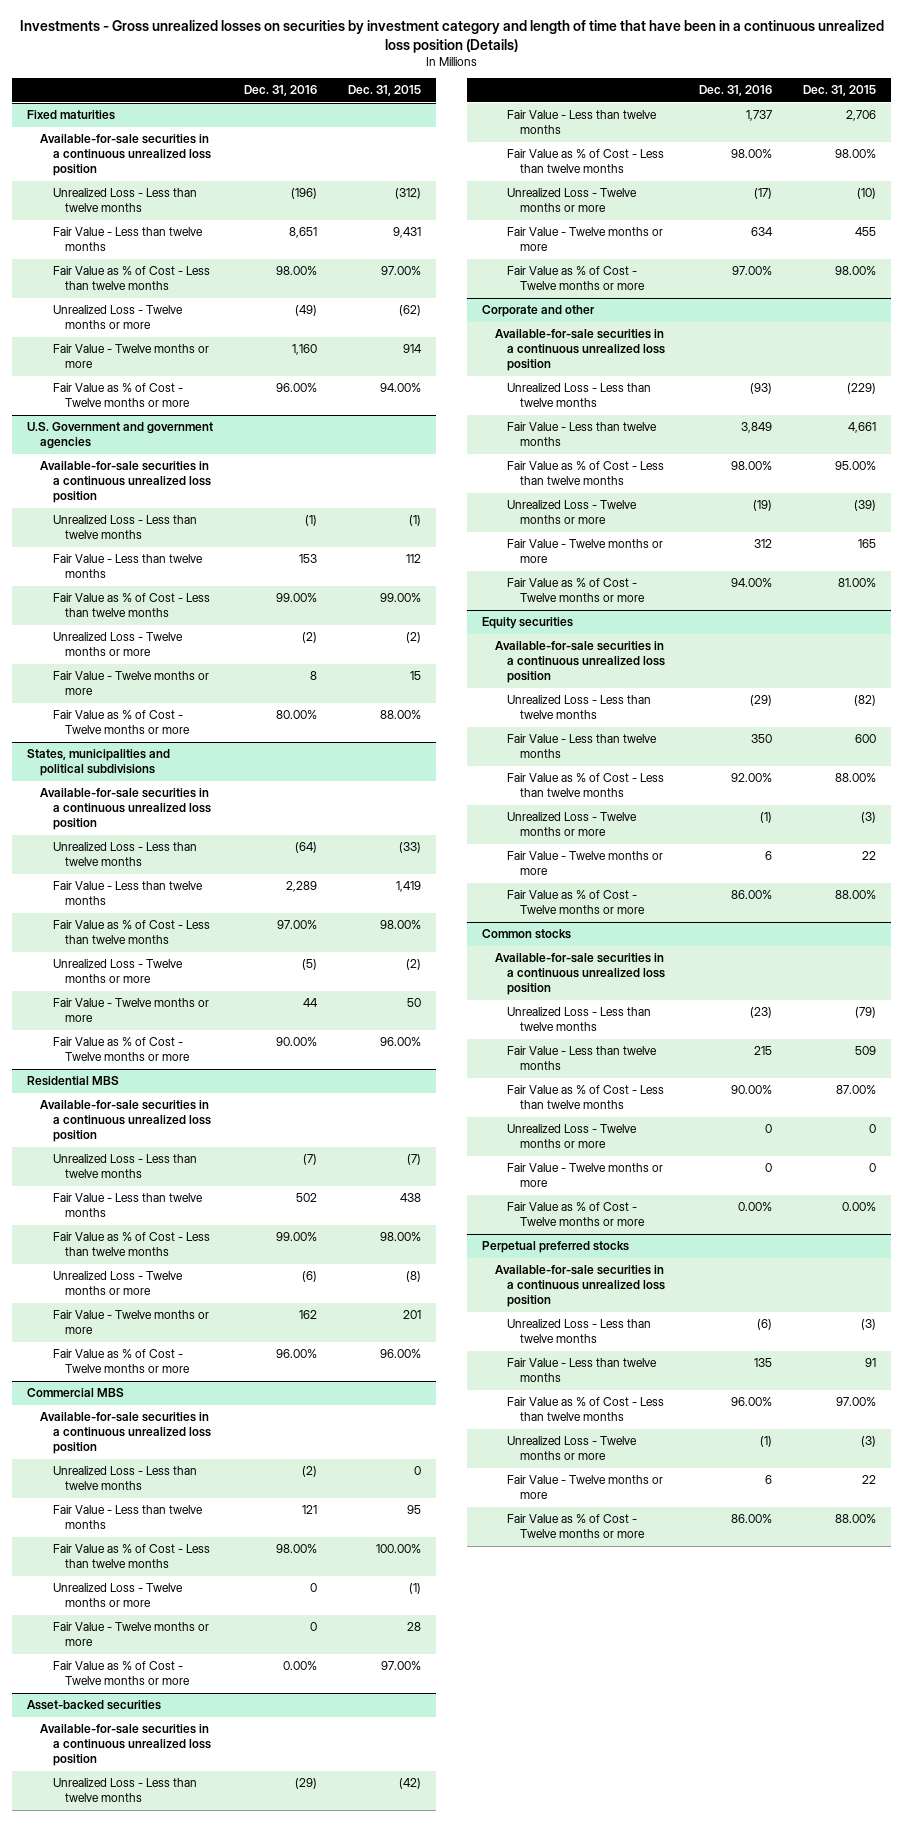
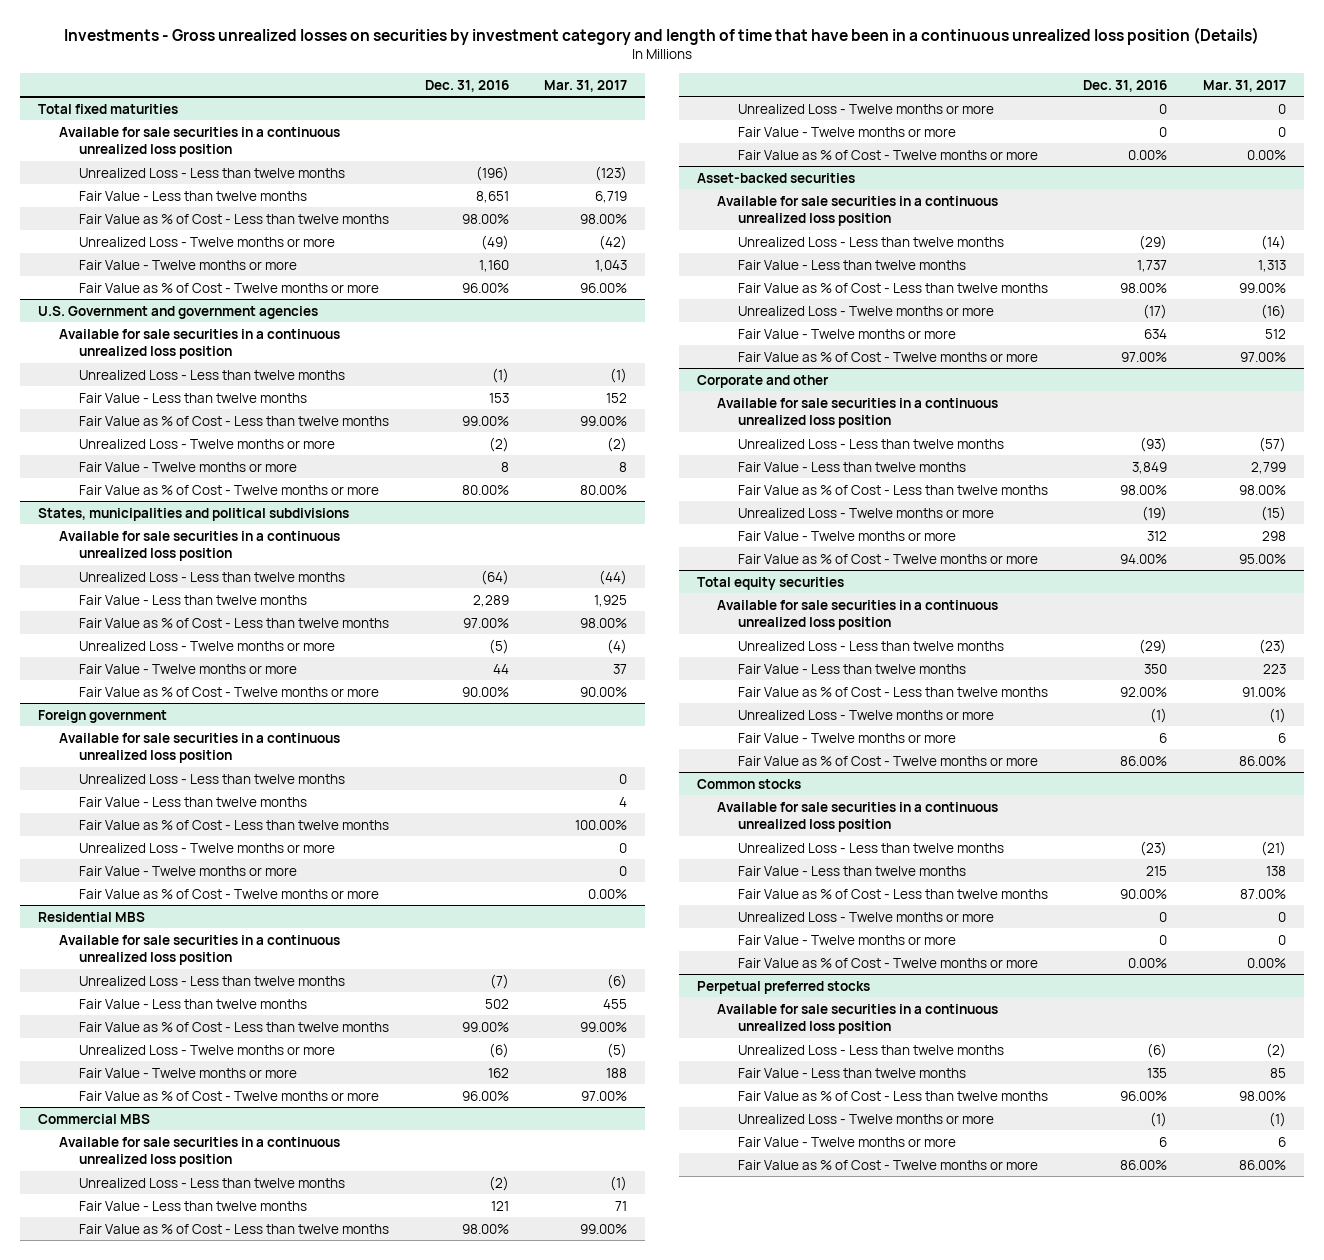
[348,85,422,97] Dec. 31, 2015 -> none
none -> [544,79,628,92] Mar. 31, 2017
[27,110,116,121] Fixed maturities -> [37,103,178,114] Total fixed maturities
[40,134,211,177] Available-for-sale securities in a continuous unrealized loss position -> [58,126,340,157] Available for sale securities in a continuous unrealized loss position
[40,461,211,504] Available-for-sale securities in a continuous unrealized loss position -> [58,328,340,359] Available for sale securities in a continuous unrealized loss position
[40,788,211,831] Available-for-sale securities in a continuous unrealized loss position -> [58,530,340,561] Available for sale securities in a continuous unrealized loss position
none -> [37,709,167,723] Foreign government
none -> [58,732,340,763] Available for sale securities in a continuous unrealized loss position
none -> [79,773,346,784] Unrealized Loss - Less than twelve months
none -> [79,796,308,807] Fair Value - Less than twelve months
none -> [79,819,390,830] Fair Value as % of Cost - Less than twelve months
none -> [79,842,336,853] Unrealized Loss - Twelve months or more
none -> [79,865,298,876] Fair Value - Twelve months or more
none -> [79,888,380,899] Fair Value as % of Cost - Twelve months or more
[40,1100,211,1143] Available-for-sale securities in a continuous unrealized loss position -> [58,934,340,965] Available for sale securities in a continuous unrealized loss position
[40,1412,211,1455] Available-for-sale securities in a continuous unrealized loss position -> [58,1136,340,1167] Available for sale securities in a continuous unrealized loss position
[40,1724,211,1767] Available-for-sale securities in a continuous unrealized loss position -> [717,195,999,226] Available for sale securities in a continuous unrealized loss position
[494,329,666,372] Available-for-sale securities in a continuous unrealized loss position -> [717,397,999,428] Available for sale securities in a continuous unrealized loss position
[481,617,573,630] Equity securities -> [696,576,844,590] Total equity securities
[494,641,666,684] Available-for-sale securities in a continuous unrealized loss position -> [717,599,999,630] Available for sale securities in a continuous unrealized loss position
[494,953,666,996] Available-for-sale securities in a continuous unrealized loss position -> [717,801,999,832] Available for sale securities in a continuous unrealized loss position
[494,1265,666,1308] Available-for-sale securities in a continuous unrealized loss position -> [717,1003,999,1034] Available for sale securities in a continuous unrealized loss position

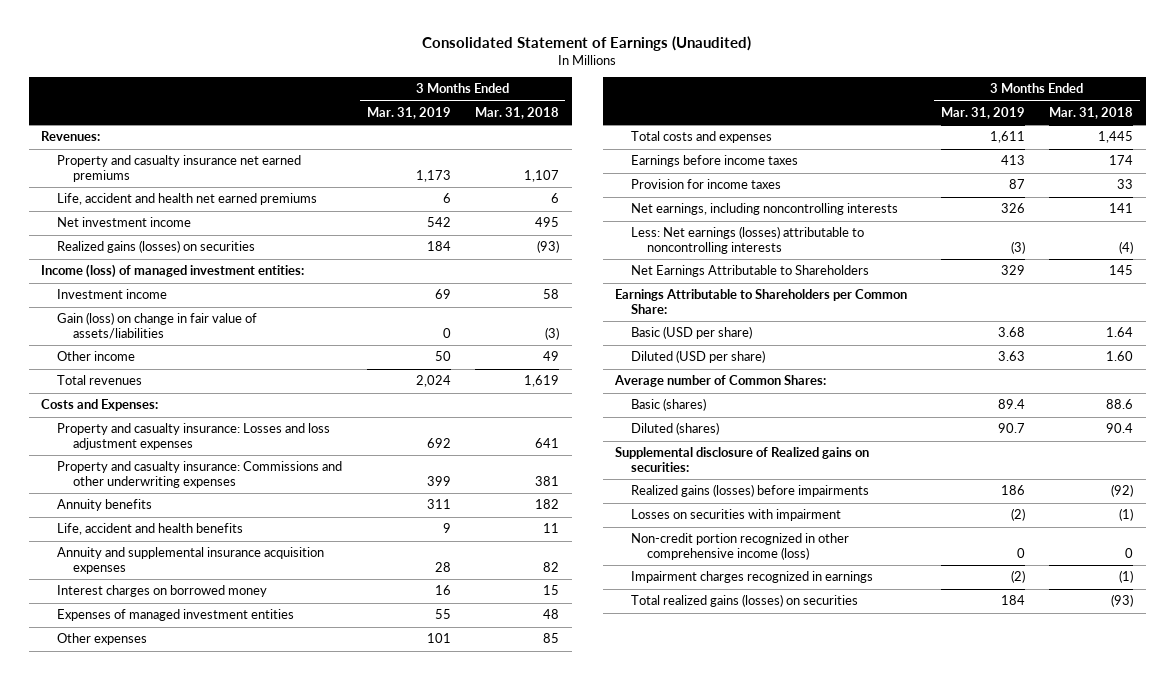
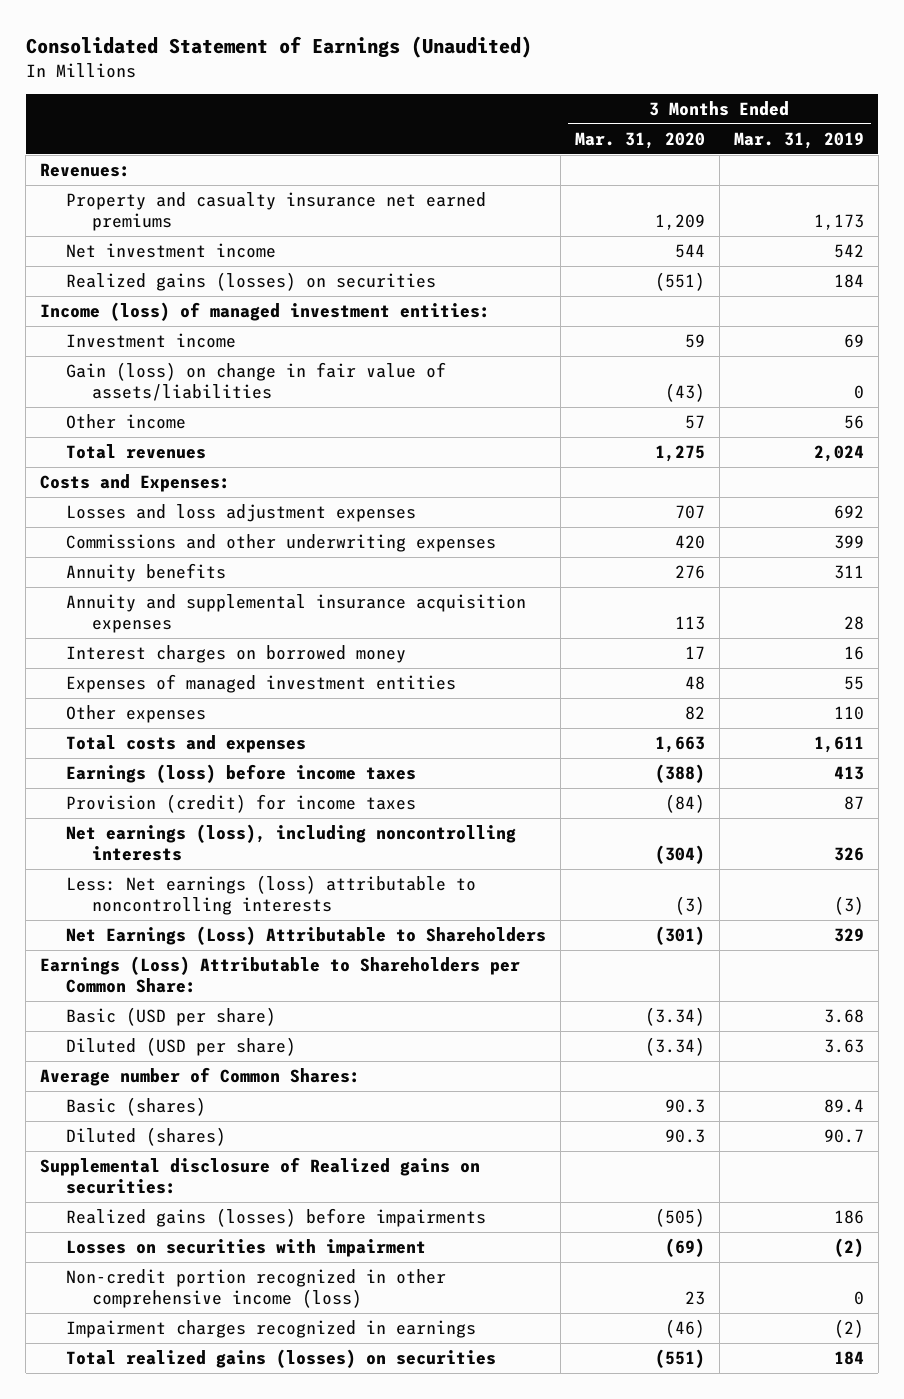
[475,107,560,120] Mar. 31, 2018 -> none
none -> [574,131,705,149] Mar. 31, 2020
[56,193,317,206] Life, accident and health net earned premiums -> none
[434,351,451,362] 50 -> [843,414,864,429] 56
[56,423,330,450] Property and casualty insurance: Losses and loss adjustment expenses -> [66,503,417,522] Losses and loss adjustment expenses
[56,461,342,488] Property and casualty insurance: Commissions and other underwriting expenses -> [66,533,497,552] Commissions and other underwriting expenses
[56,523,243,536] Life, accident and health benefits -> none
[426,633,451,644] 101 -> [833,705,864,720] 110
[630,155,798,168] Earnings before income taxes -> [66,763,417,783] Earnings (loss) before income taxes
[630,179,781,190] Provision for income taxes -> [66,793,417,813] Provision (credit) for income taxes
[630,203,898,216] Net earnings, including noncontrolling interests -> [66,823,517,861] Net earnings (loss), including noncontrolling interests
[630,226,864,254] Less: Net earnings (losses) attributable to noncontrolling interests -> [66,874,477,915] Less: Net earnings (loss) attributable to noncontrolling interests
[630,265,869,278] Net Earnings Attributable to Shareholders -> [66,925,547,945] Net Earnings (Loss) Attributable to Shareholders
[615,289,908,314] Earnings Attributable to Shareholders per Common Share: -> [40,955,521,993] Earnings (Loss) Attributable to Shareholders per Common Share:

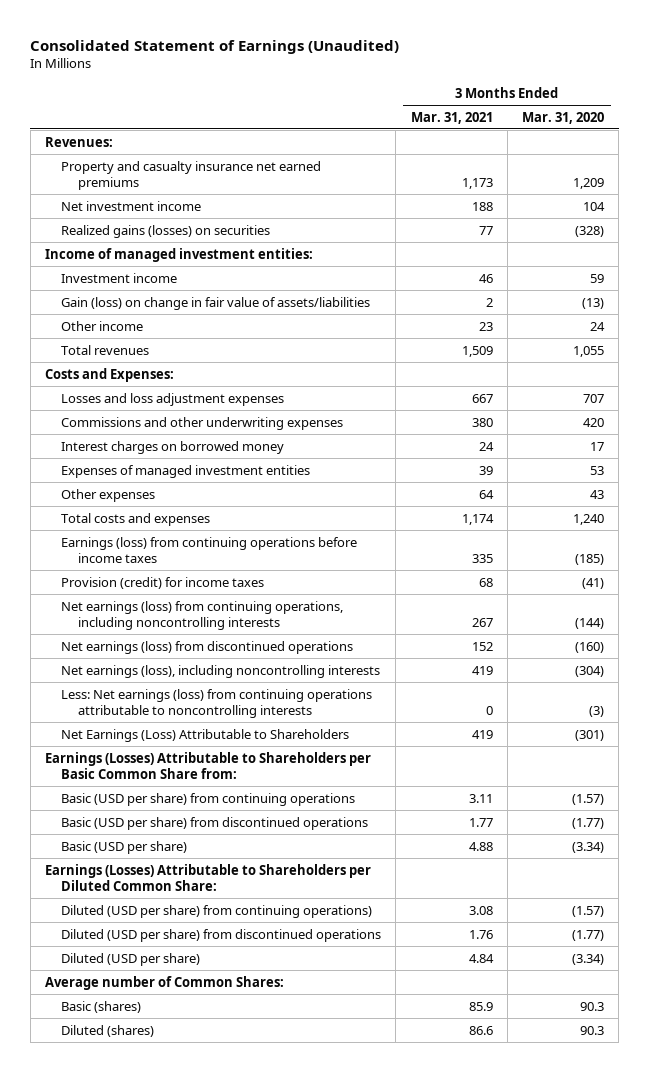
[733,131,864,149] Mar. 31, 2019 -> none
none -> [410,111,493,124] Mar. 31, 2021
[674,243,705,258] 544 -> [582,201,605,211] 104
[654,271,705,291] (551) -> [574,225,604,237] (328)
[40,301,491,321] Income (loss) of managed investment entities: -> [44,247,313,262] Income of managed investment entities:
[664,382,705,402] (43) -> [581,297,604,309] (13)
[684,414,705,429] 57 -> [589,321,605,331] 24
[654,444,705,462] 1,275 -> [572,345,604,357] 1,055
[66,562,227,582] Annuity benefits -> none
[66,593,527,633] Annuity and supplemental insurance acquisition expenses -> none
[684,675,705,690] 48 -> [589,465,604,475] 53
[684,705,705,720] 82 -> [589,489,604,499] 43
[654,735,705,753] 1,663 -> [572,513,604,525] 1,240
[66,763,417,783] Earnings (loss) before income taxes -> [61,536,358,563] Earnings (loss) from continuing operations before income taxes
[654,763,705,783] (388) -> [574,553,604,565] (185)
[664,793,705,813] (84) -> [581,577,604,589] (41)
none -> [61,600,344,630] Net earnings (loss) from continuing operations, including noncontrolling interests
none -> [61,640,354,654] Net earnings (loss) from discontinued operations
[66,874,477,915] Less: Net earnings (loss) attributable to noncontrolling interests -> [61,688,373,718] Less: Net earnings (loss) from continuing operations attributable to noncontrolling interests
[40,955,521,993] Earnings (Loss) Attributable to Shareholders per Common Share: -> [44,751,371,779] Earnings (Losses) Attributable to Shareholders per Basic Common Share from:
none -> [61,792,356,806] Basic (USD per share) from continuing operations
none -> [61,816,369,830] Basic (USD per share) from discontinued operations
none -> [44,863,371,891] Earnings (Losses) Attributable to Shareholders per Diluted Common Share:
none -> [61,904,373,918] Diluted (USD per share) from continuing operations)
none -> [61,928,382,942] Diluted (USD per share) from discontinued operations
[40,1156,481,1194] Supplemental disclosure of Realized gains on securities: -> none
[66,1207,487,1227] Realized gains (losses) before impairments -> none
[66,1238,427,1257] Losses on securities with impairment -> none
[66,1268,447,1308] Non-credit portion recognized in other comprehensive income (loss) -> none
[66,1319,477,1338] Impairment charges recognized in earnings -> none
[66,1348,497,1368] Total realized gains (losses) on securities -> none

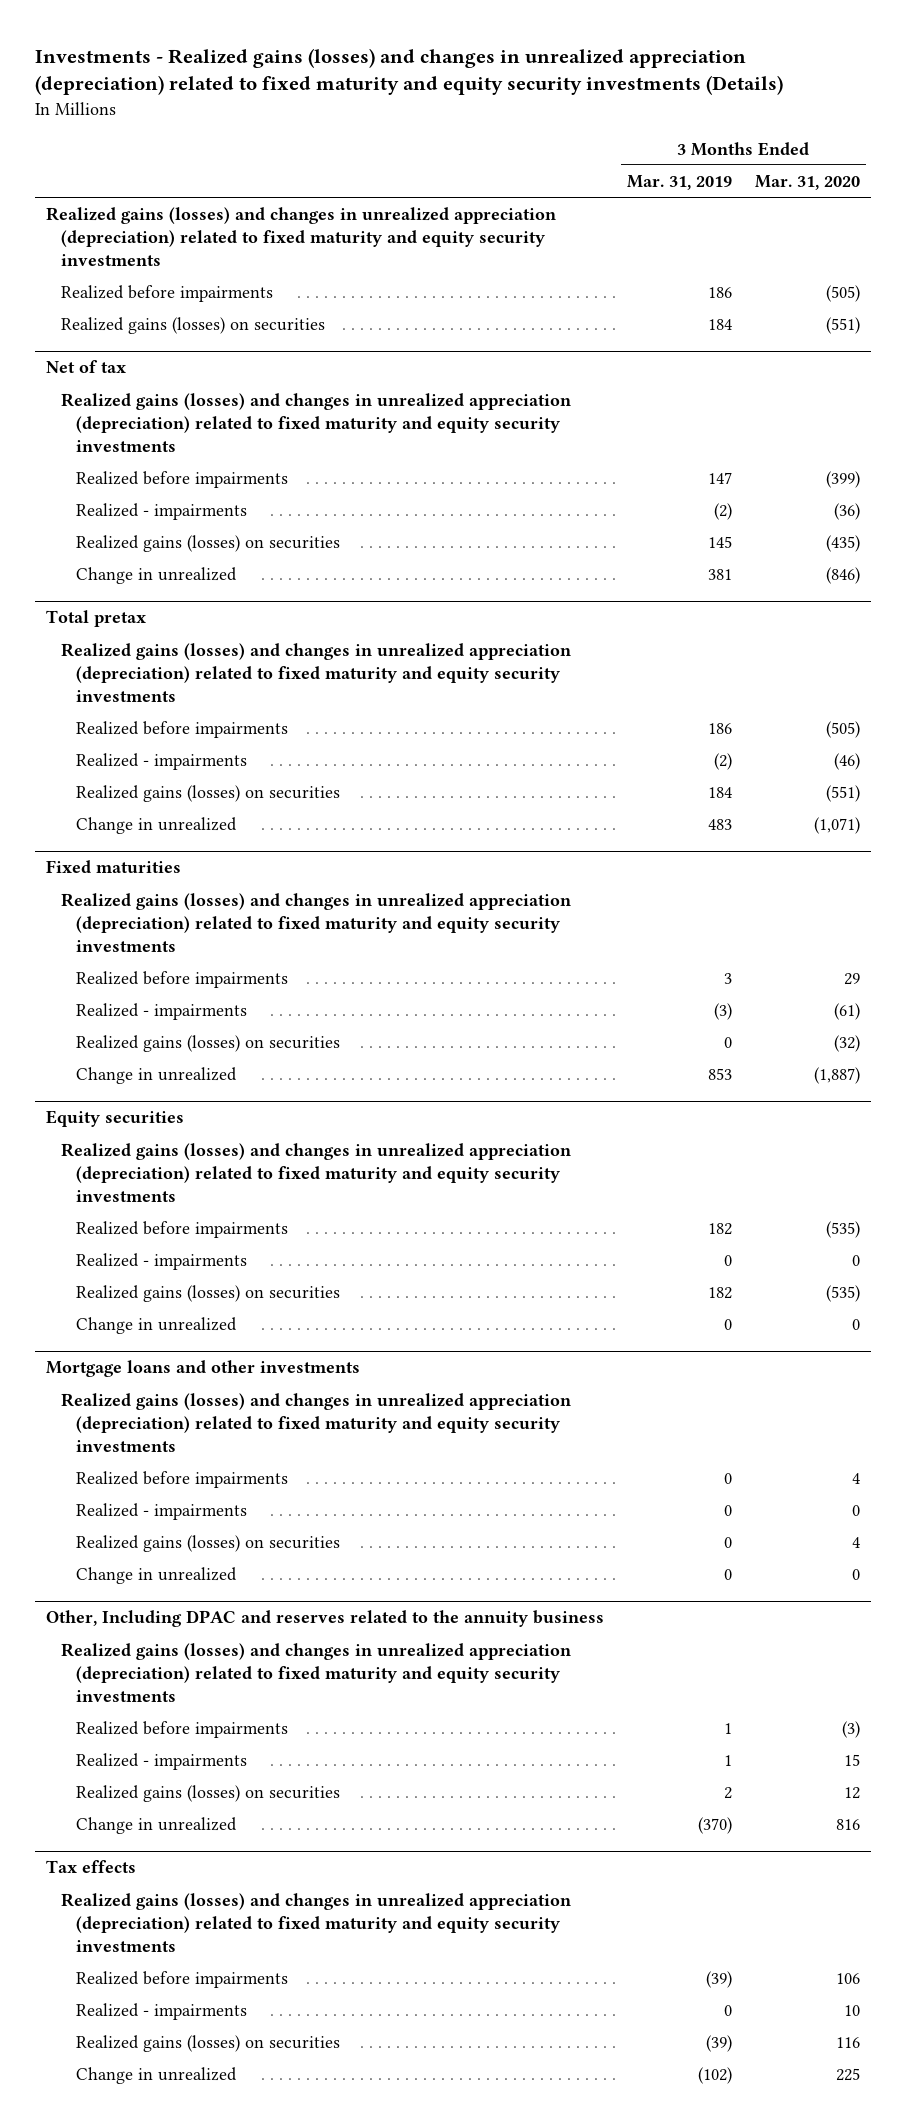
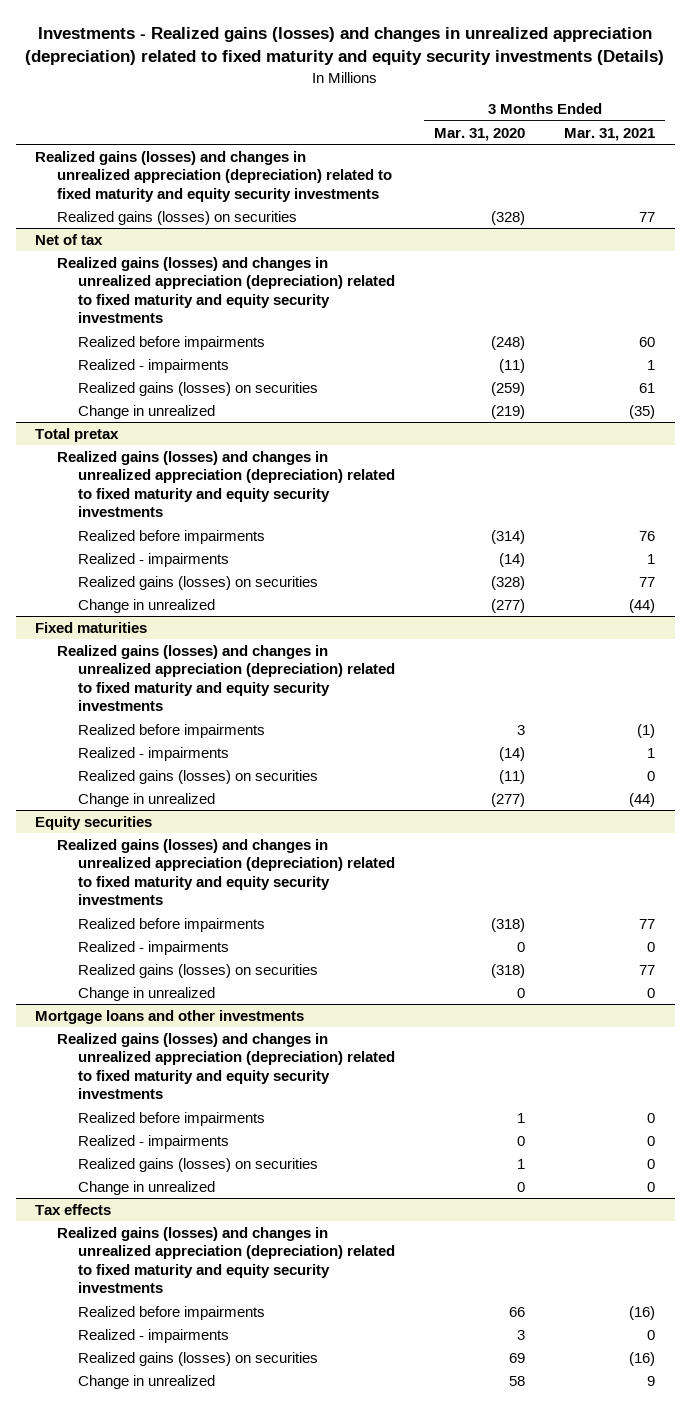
[626,174,732,190] Mar. 31, 2019 -> none
none -> [564,127,656,141] Mar. 31, 2021
[60,284,273,302] Realized before impairments -> none
[825,316,860,334] (551) -> [491,210,526,225] (328)
[825,470,860,488] (399) -> [491,335,526,350] (248)
[833,502,860,520] (36) -> [499,358,526,373] (11)
[825,534,860,552] (435) -> [491,381,526,396] (259)
[825,566,860,584] (846) -> [491,404,526,419] (219)
[825,720,860,738] (505) -> [491,529,526,544] (314)
[833,752,860,770] (46) -> [499,552,526,567] (14)
[825,784,860,802] (551) -> [491,575,526,590] (328)
[813,816,860,834] (1,071) -> [491,598,526,613] (277)
[843,972,860,985] 29 -> [517,724,526,735] 3
[833,1002,860,1020] (61) -> [499,746,526,761] (14)
[833,1034,860,1052] (32) -> [499,769,526,784] (11)
[813,1066,860,1084] (1,887) -> [491,792,526,807] (277)
[825,1220,860,1238] (535) -> [491,917,526,932] (318)
[825,1284,860,1302] (535) -> [491,963,526,978] (318)
[851,1472,860,1484] 4 -> [517,1112,526,1123] 1
[851,1536,860,1548] 4 -> [517,1158,526,1169] 1
[46,1610,605,1628] Other, Including DPAC and reserves related to the annuity business -> none
[60,1642,571,1702] Realized gains (losses) and changes in unrealized appreciation (depreciation) related to fixed maturity and equity security investments -> none
[75,1720,288,1738] Realized before impairments -> none
[75,1752,247,1770] Realized - impairments -> none
[75,1784,340,1802] Realized gains (losses) on securities -> none
[75,1816,237,1834] Change in unrealized -> none
[835,1972,860,1984] 106 -> [509,1306,526,1317] 66
[843,2004,860,2016] 10 -> [517,1329,526,1340] 3
[835,2036,860,2048] 116 -> [509,1352,526,1363] 69
[835,2067,860,2081] 225 -> [509,1375,526,1386] 58

